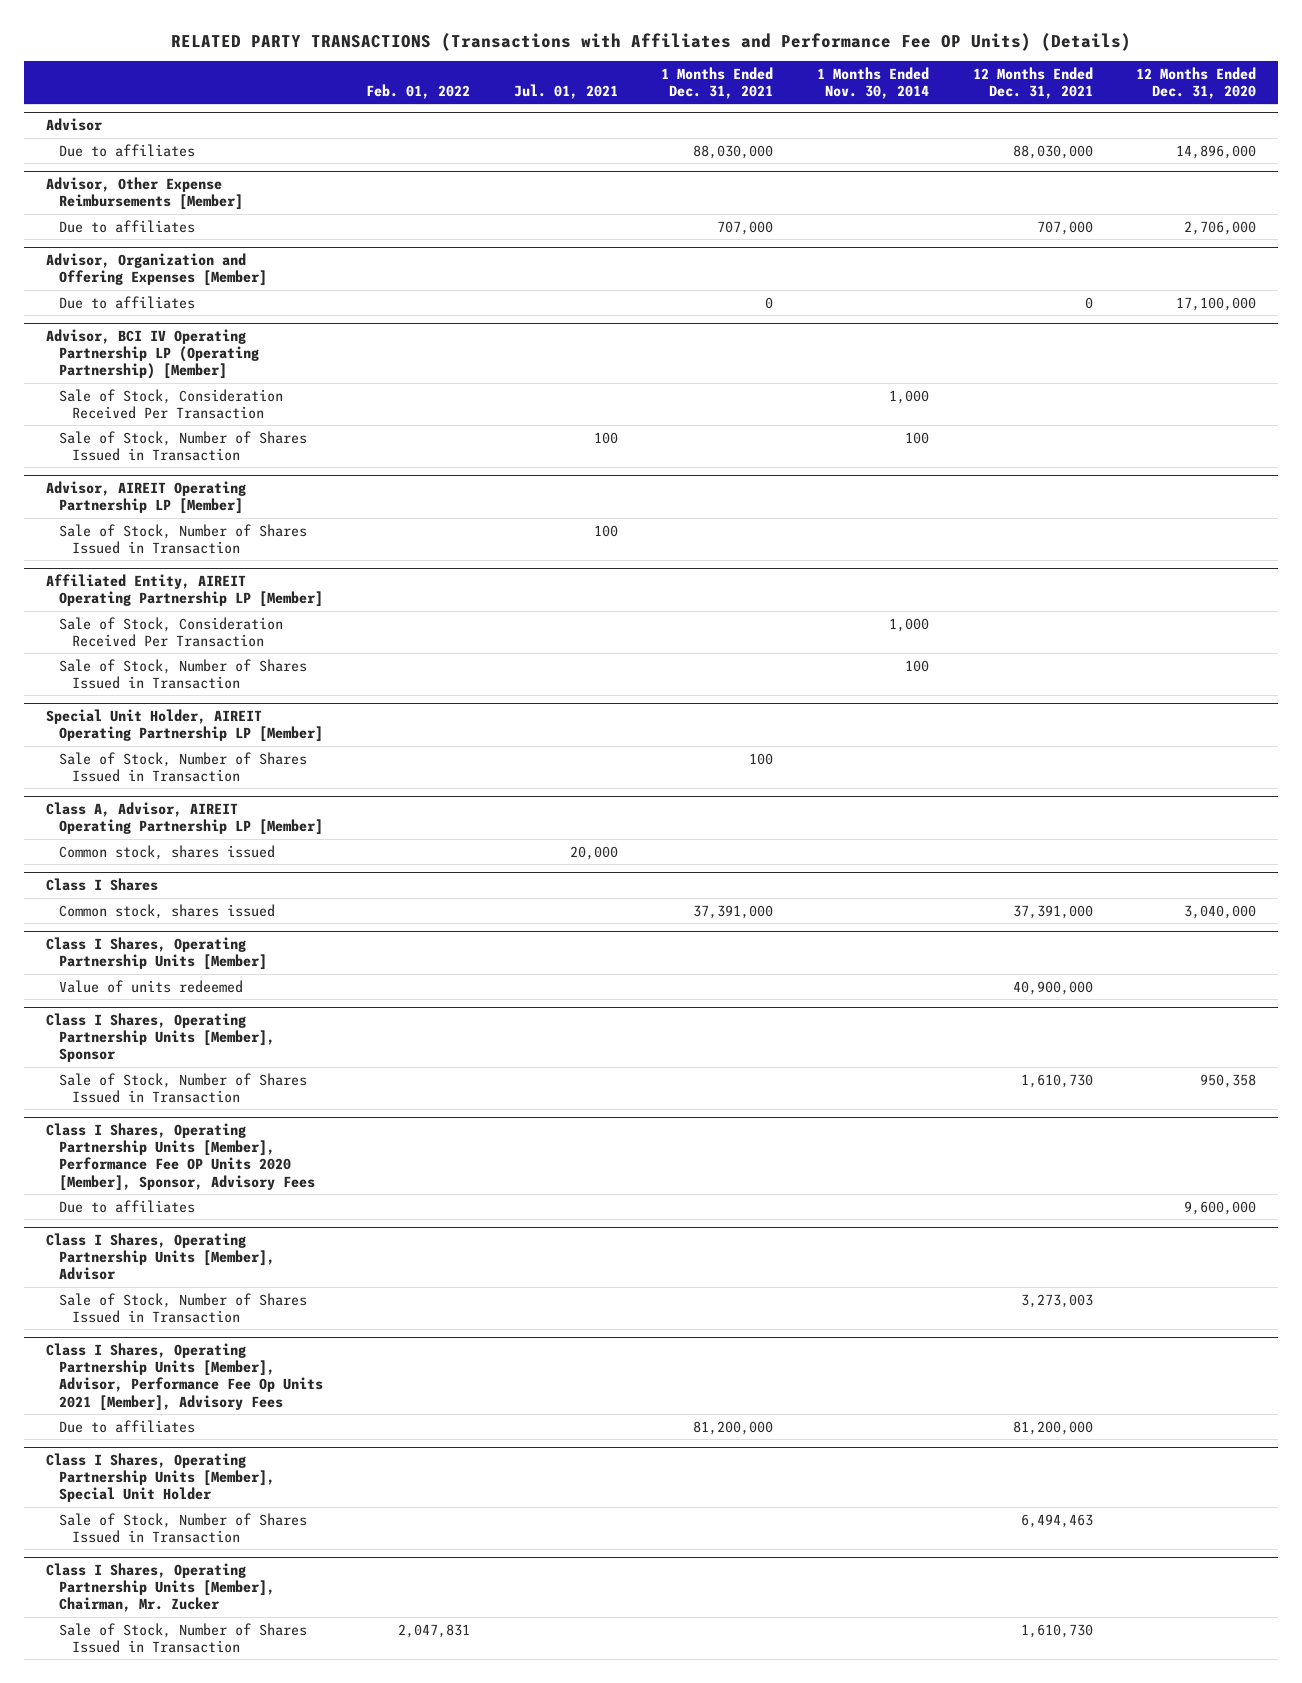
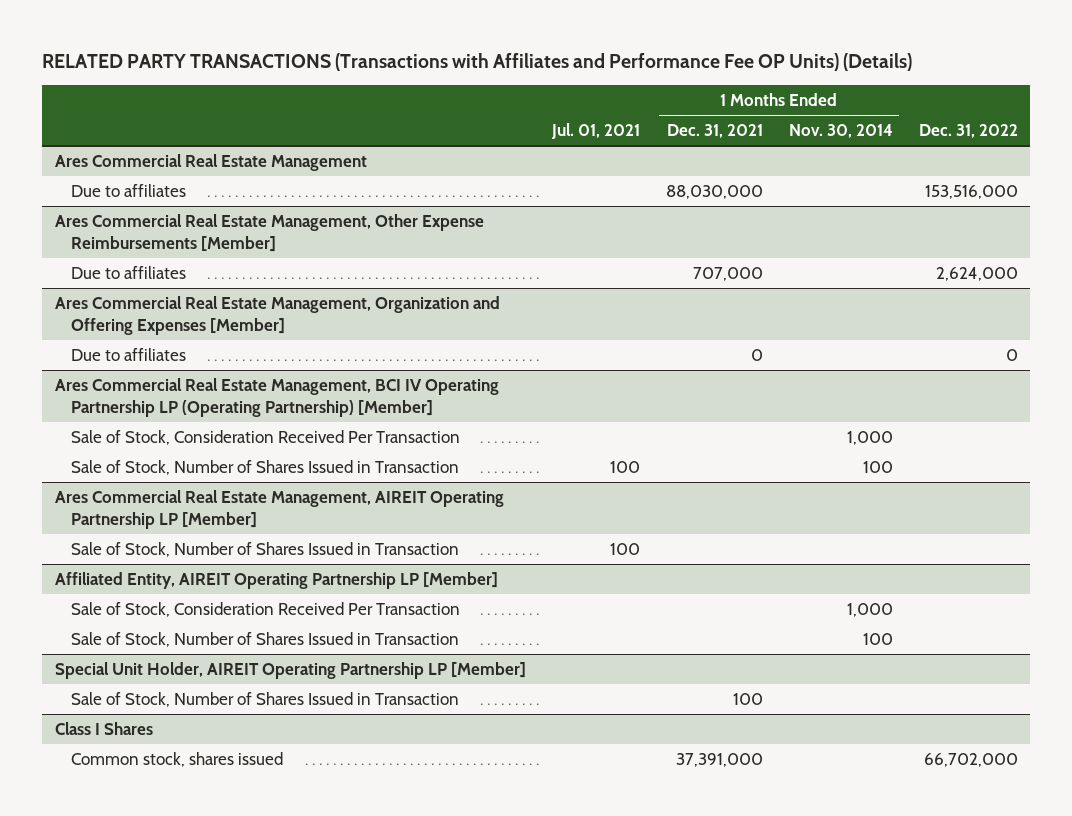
[366,83,471,99] Feb. 01, 2022 -> none
[972,66,1093,99] 12 Months Ended Dec. 31, 2021 -> none
[1136,66,1257,99] 12 Months Ended Dec. 31, 2020 -> none
none -> [918,124,1018,139] Dec. 31, 2022
[45,118,103,132] Advisor -> [54,153,367,171] Ares Commercial Real Estate Management
[45,177,243,211] Advisor, Other Expense Reimbursements [Member] -> [54,213,484,252] Ares Commercial Real Estate Management, Other Expense Reimbursements [Member]
[45,253,267,287] Advisor, Organization and Offering Expenses [Member] -> none
[58,295,195,309] Due to affiliates -> none
none -> [54,295,500,335] Ares Commercial Real Estate Management, Organization and Offering Expenses [Member]
none -> [70,347,186,361] Due to affiliates
[45,329,259,380] Advisor, BCI IV Operating Partnership LP (Operating Partnership) [Member] -> [54,377,499,417] Ares Commercial Real Estate Management, BCI IV Operating Partnership LP (Operating Partnership) [Member]
[45,481,246,515] Advisor, AIREIT Operating Partnership LP [Member] -> [54,489,504,529] Ares Commercial Real Estate Management, AIREIT Operating Partnership LP [Member]
[45,802,323,836] Class A, Advisor, AIREIT Operating Partnership LP [Member] -> none
[58,844,275,860] Common stock, shares issued -> none
[45,937,267,971] Class I Shares, Operating Partnership Units [Member] -> none
[58,979,243,993] Value of units redeemed -> none
[45,1013,275,1063] Class I Shares, Operating Partnership Units [Member], Sponsor -> none
[58,1072,307,1103] Sale of Stock, Number of Shares Issued in Transaction -> none
[45,1123,315,1191] Class I Shares, Operating Partnership Units [Member], Performance Fee OP Units 2020 [Member], Sponsor, Advisory Fees -> none
[58,1199,195,1213] Due to affiliates -> none
[45,1233,275,1281] Class I Shares, Operating Partnership Units [Member], Advisor -> none
[58,1292,307,1323] Sale of Stock, Number of Shares Issued in Transaction -> none
[45,1343,323,1411] Class I Shares, Operating Partnership Units [Member], Advisor, Performance Fee Op Units 2021 [Member], Advisory Fees -> none
[58,1419,195,1433] Due to affiliates -> none
[45,1453,275,1503] Class I Shares, Operating Partnership Units [Member], Special Unit Holder -> none
[58,1512,307,1543] Sale of Stock, Number of Shares Issued in Transaction -> none
[45,1563,275,1613] Class I Shares, Operating Partnership Units [Member], Chairman, Mr. Zucker -> none
[58,1622,307,1653] Sale of Stock, Number of Shares Issued in Transaction -> none

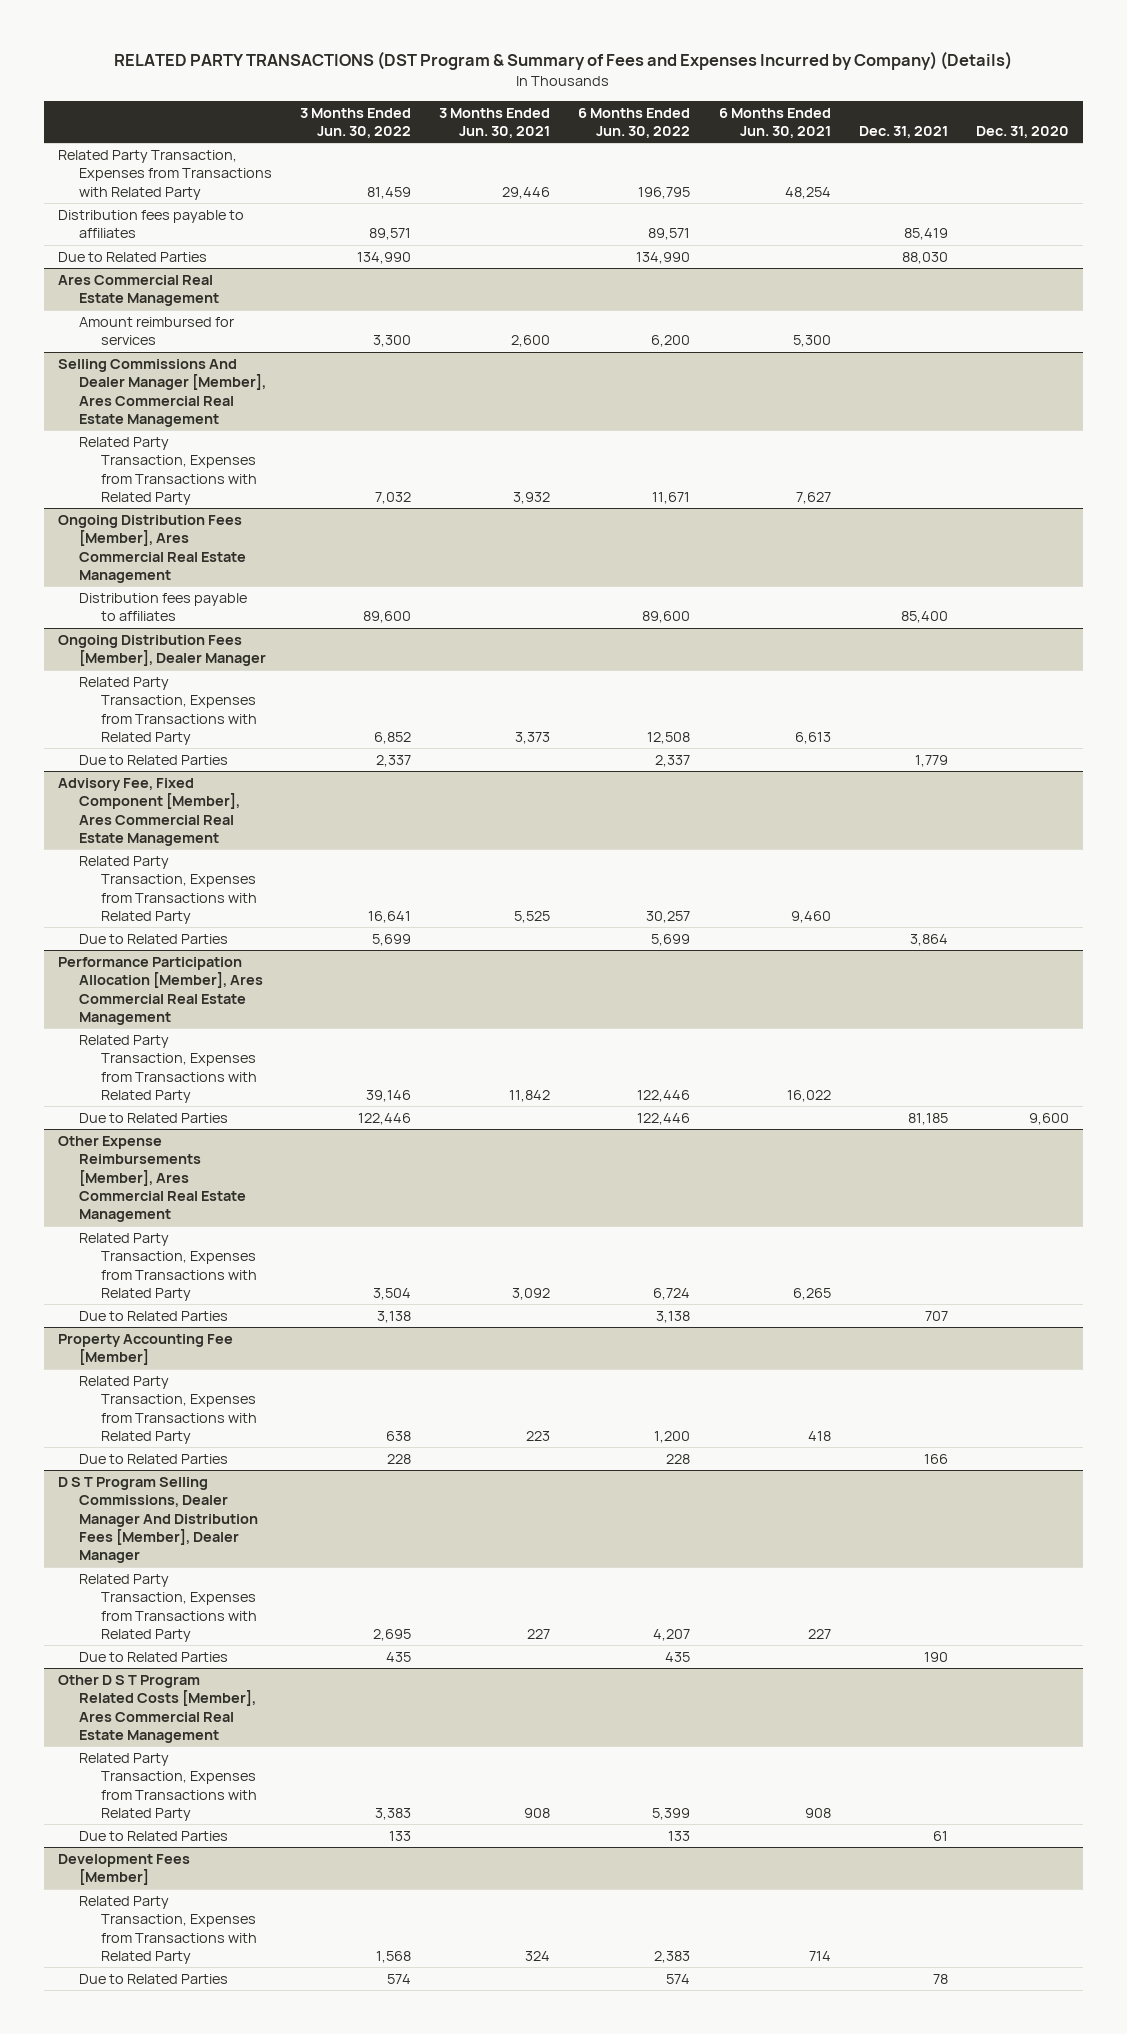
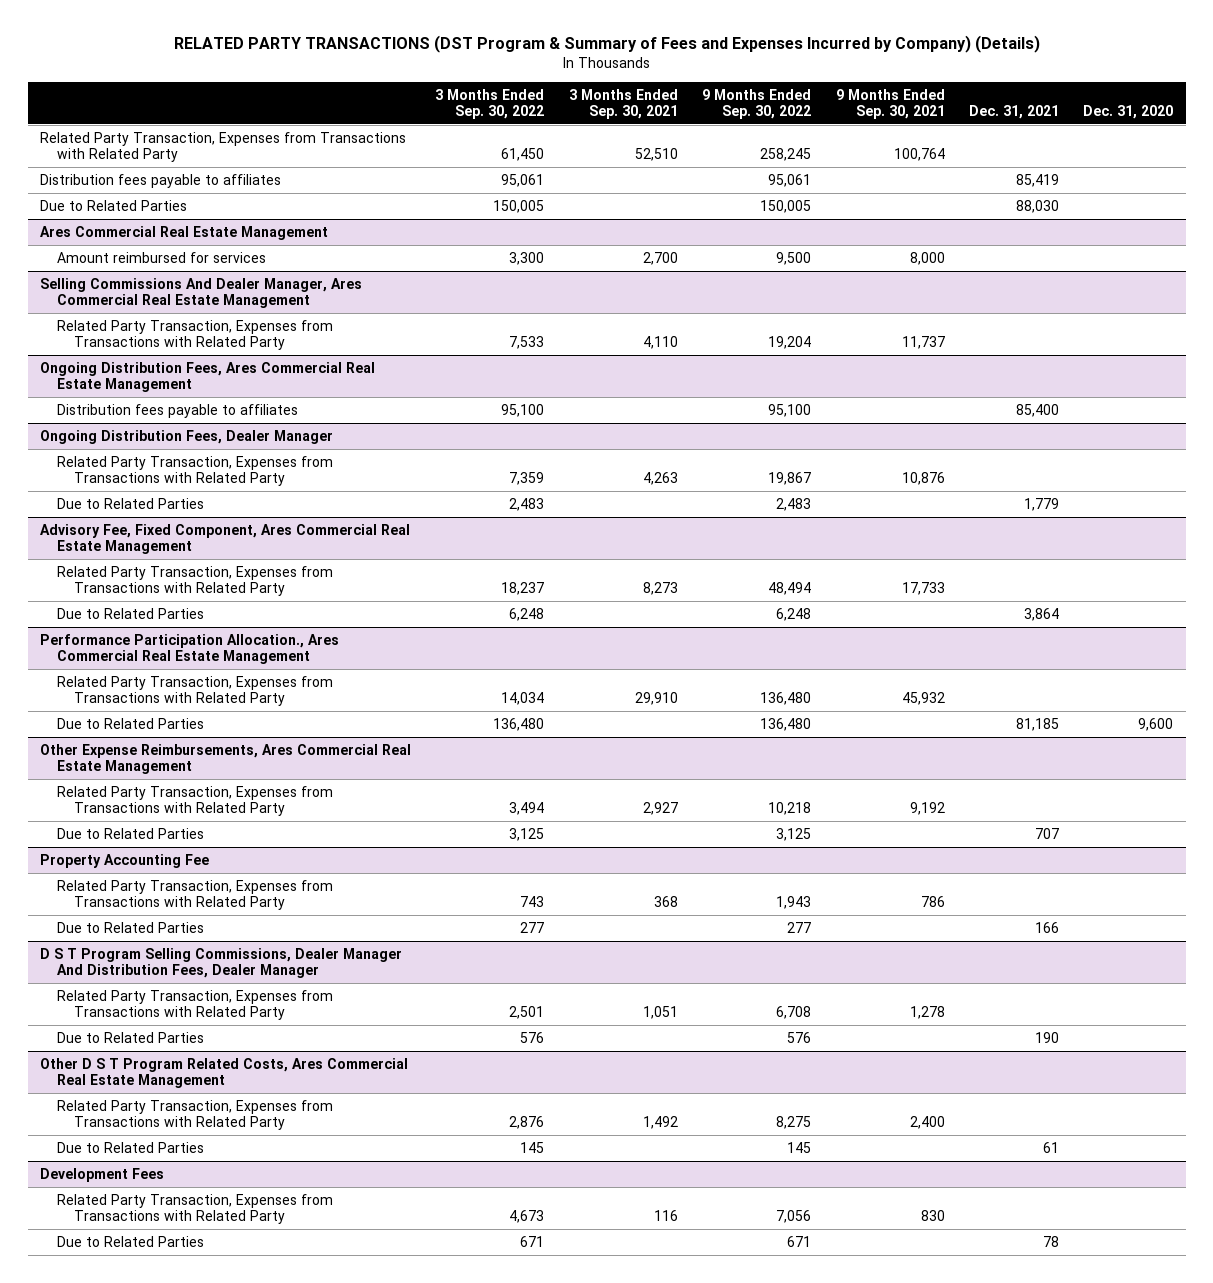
[300,107,412,138] 3 Months Ended Jun. 30, 2022 -> none
[439,107,551,138] 3 Months Ended Jun. 30, 2021 -> none
[578,107,691,138] 6 Months Ended Jun. 30, 2022 -> none
[718,107,831,138] 6 Months Ended Jun. 30, 2021 -> none
none -> [435,88,545,119] 3 Months Ended Sep. 30, 2022
none -> [568,88,678,119] 3 Months Ended Sep. 30, 2021
none -> [702,88,812,119] 9 Months Ended Sep. 30, 2022
none -> [835,88,945,119] 9 Months Ended Sep. 30, 2021
[57,358,267,428] Selling Commissions And Dealer Manager [Member], Ares Commercial Real Estate Management -> [39,277,362,309] Selling Commissions And Dealer Manager, Ares Commercial Real Estate Management
[57,514,247,584] Ongoing Distribution Fees [Member], Ares Commercial Real Estate Management -> [39,361,375,393] Ongoing Distribution Fees, Ares Commercial Real Estate Management
[57,634,267,667] Ongoing Distribution Fees [Member], Dealer Manager -> [39,429,333,444] Ongoing Distribution Fees, Dealer Manager
[57,777,241,847] Advisory Fee, Fixed Component [Member], Ares Commercial Real Estate Management -> [39,523,410,555] Advisory Fee, Fixed Component, Ares Commercial Real Estate Management
[57,956,264,1026] Performance Participation Allocation [Member], Ares Commercial Real Estate Management -> [39,633,339,665] Performance Participation Allocation., Ares Commercial Real Estate Management
[57,1135,247,1223] Other Expense Reimbursements [Member], Ares Commercial Real Estate Management -> [39,743,411,775] Other Expense Reimbursements, Ares Commercial Real Estate Management
[57,1333,233,1366] Property Accounting Fee [Member] -> [39,853,209,868] Property Accounting Fee
[57,1476,259,1564] D S T Program Selling Commissions, Dealer Manager And Distribution Fees [Member], Dealer Manager -> [39,947,402,979] D S T Program Selling Commissions, Dealer Manager And Distribution Fees, Dealer Manager
[57,1674,257,1744] Other D S T Program Related Costs [Member], Ares Commercial Real Estate Management -> [39,1057,408,1089] Other D S T Program Related Costs, Ares Commercial Real Estate Management
[57,1853,190,1886] Development Fees [Member] -> [39,1167,164,1182] Development Fees

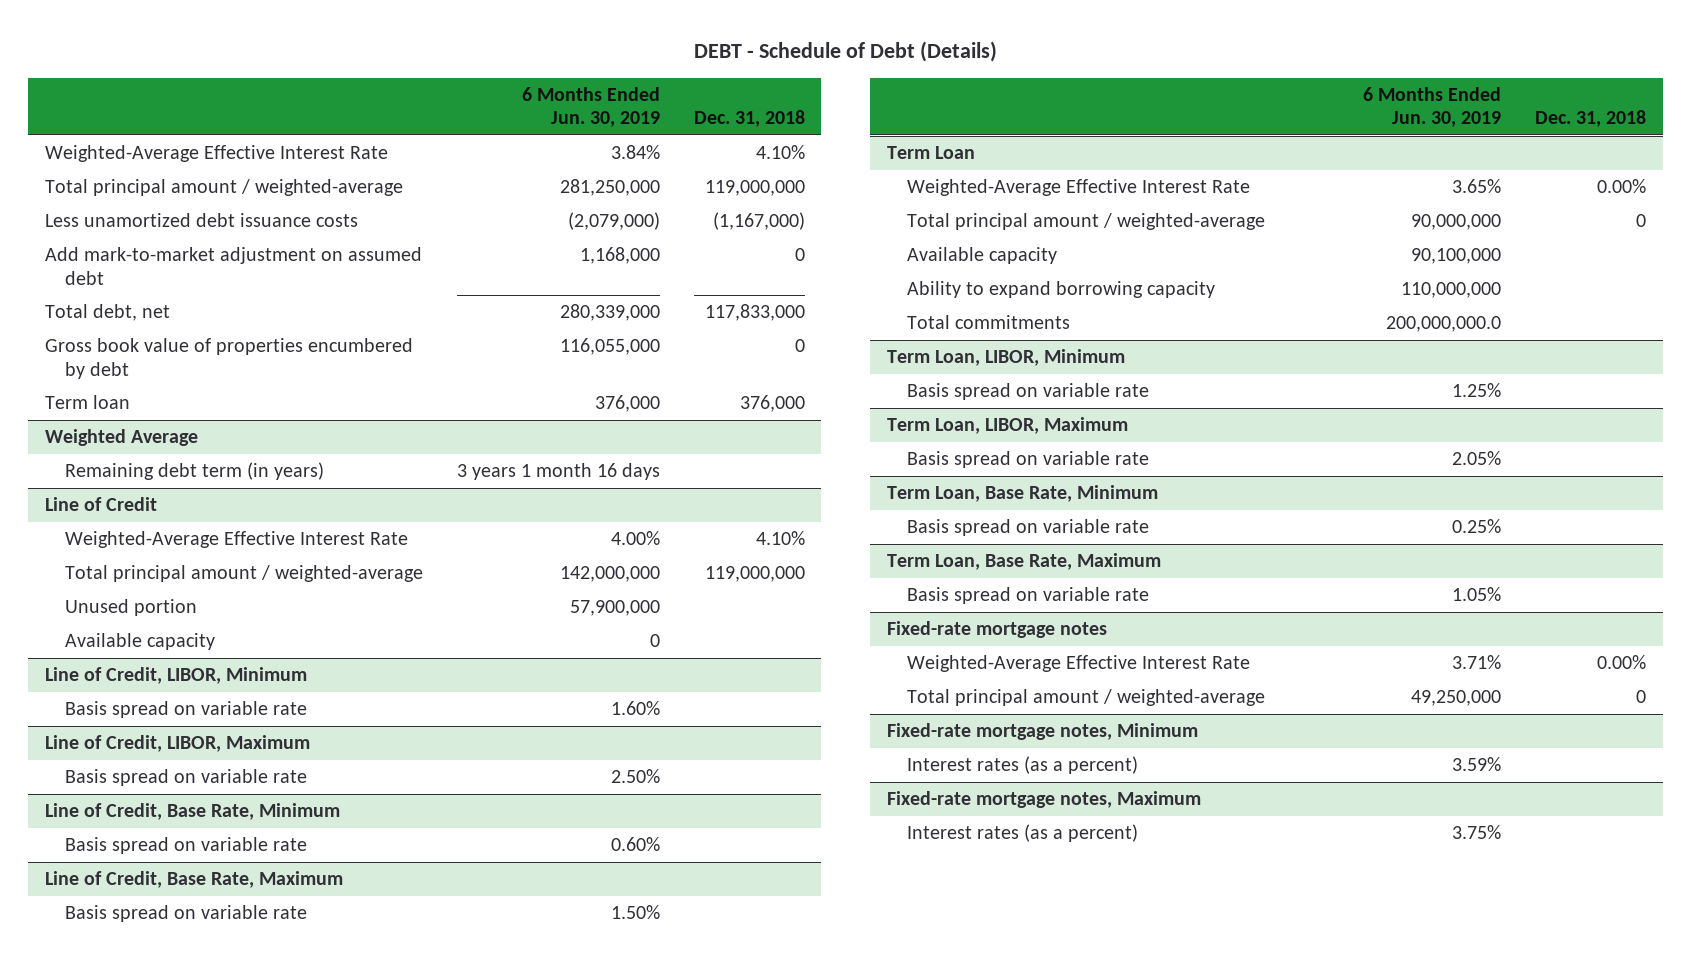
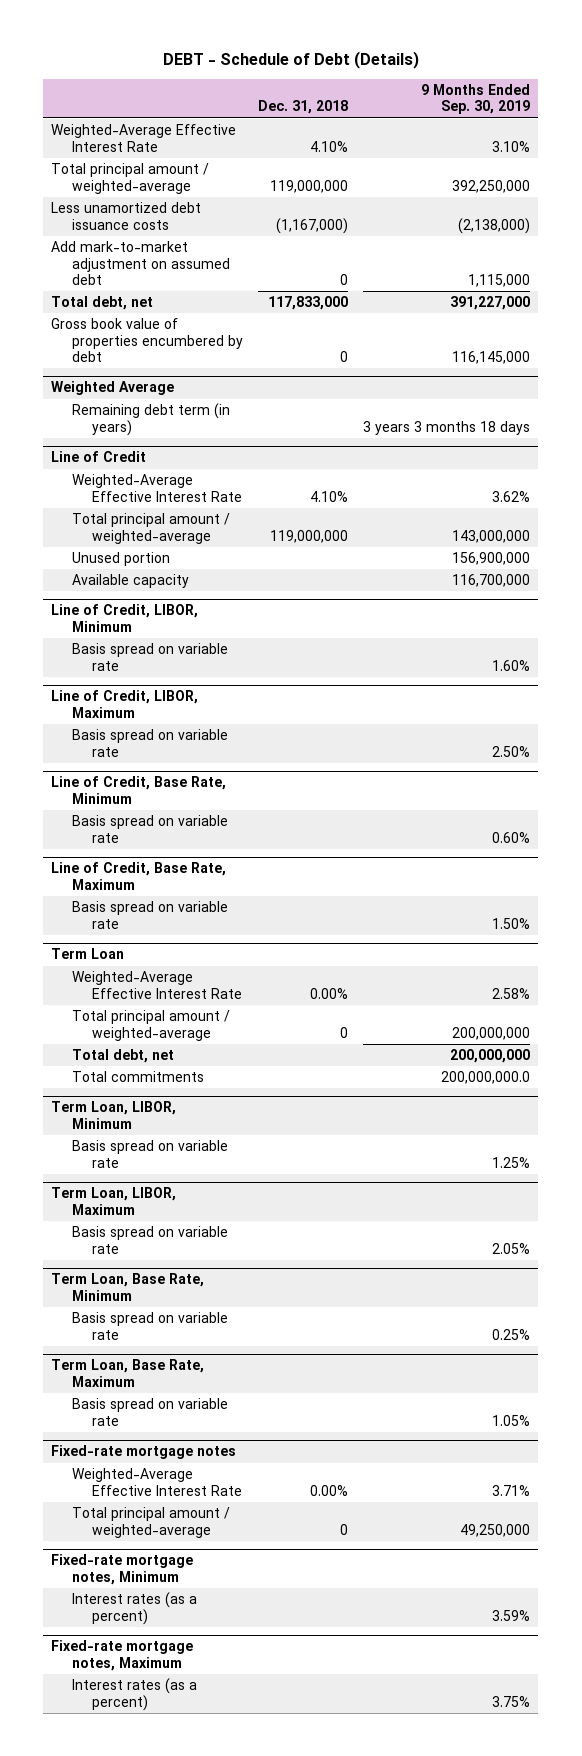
[521,86,660,128] 6 Months Ended Jun. 30, 2019 -> none
none -> [421,83,531,115] 9 Months Ended Sep. 30, 2019
[45,395,131,410] Term loan -> none
[906,247,1057,265] Available capacity -> none
[906,281,1215,299] Ability to expand borrowing capacity -> none
none -> [71,1049,174,1064] Total debt, net

